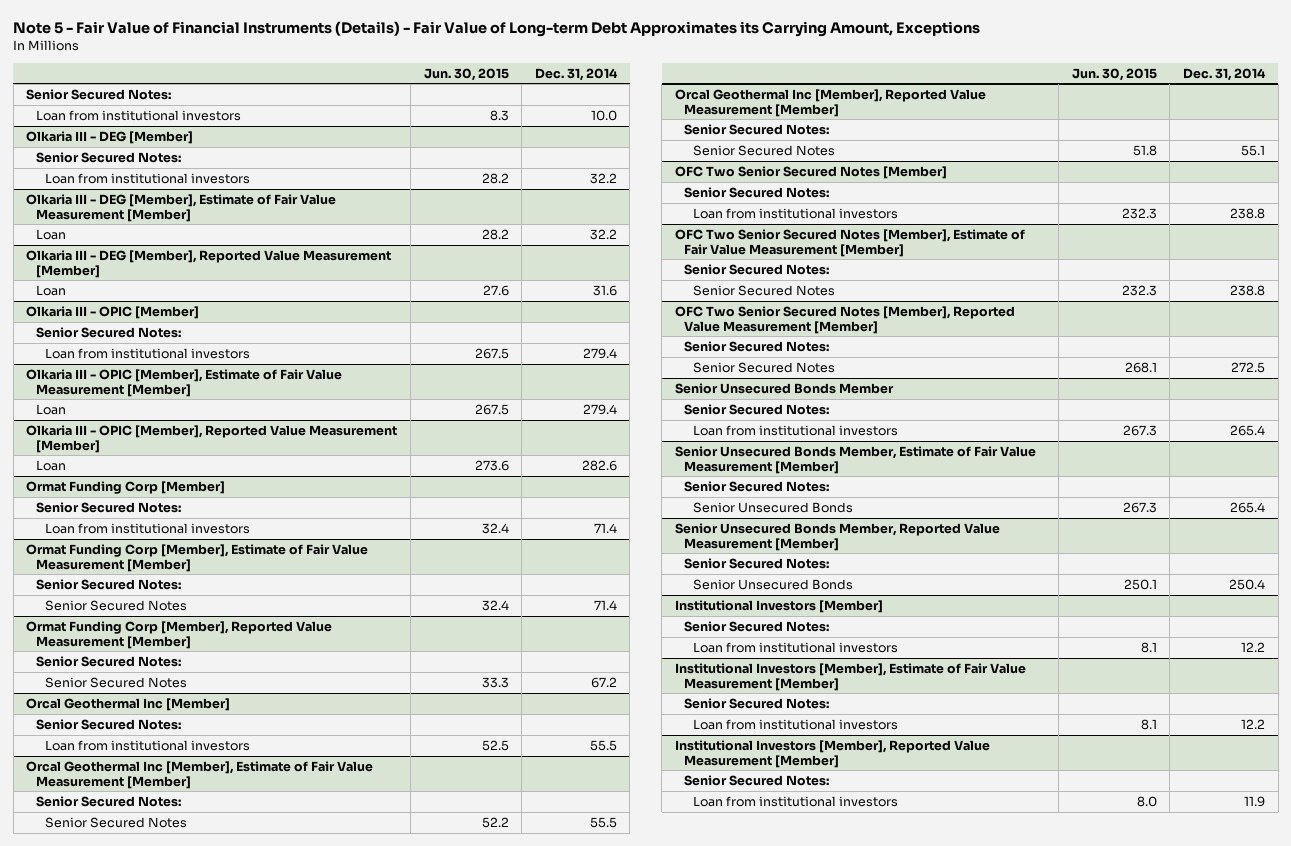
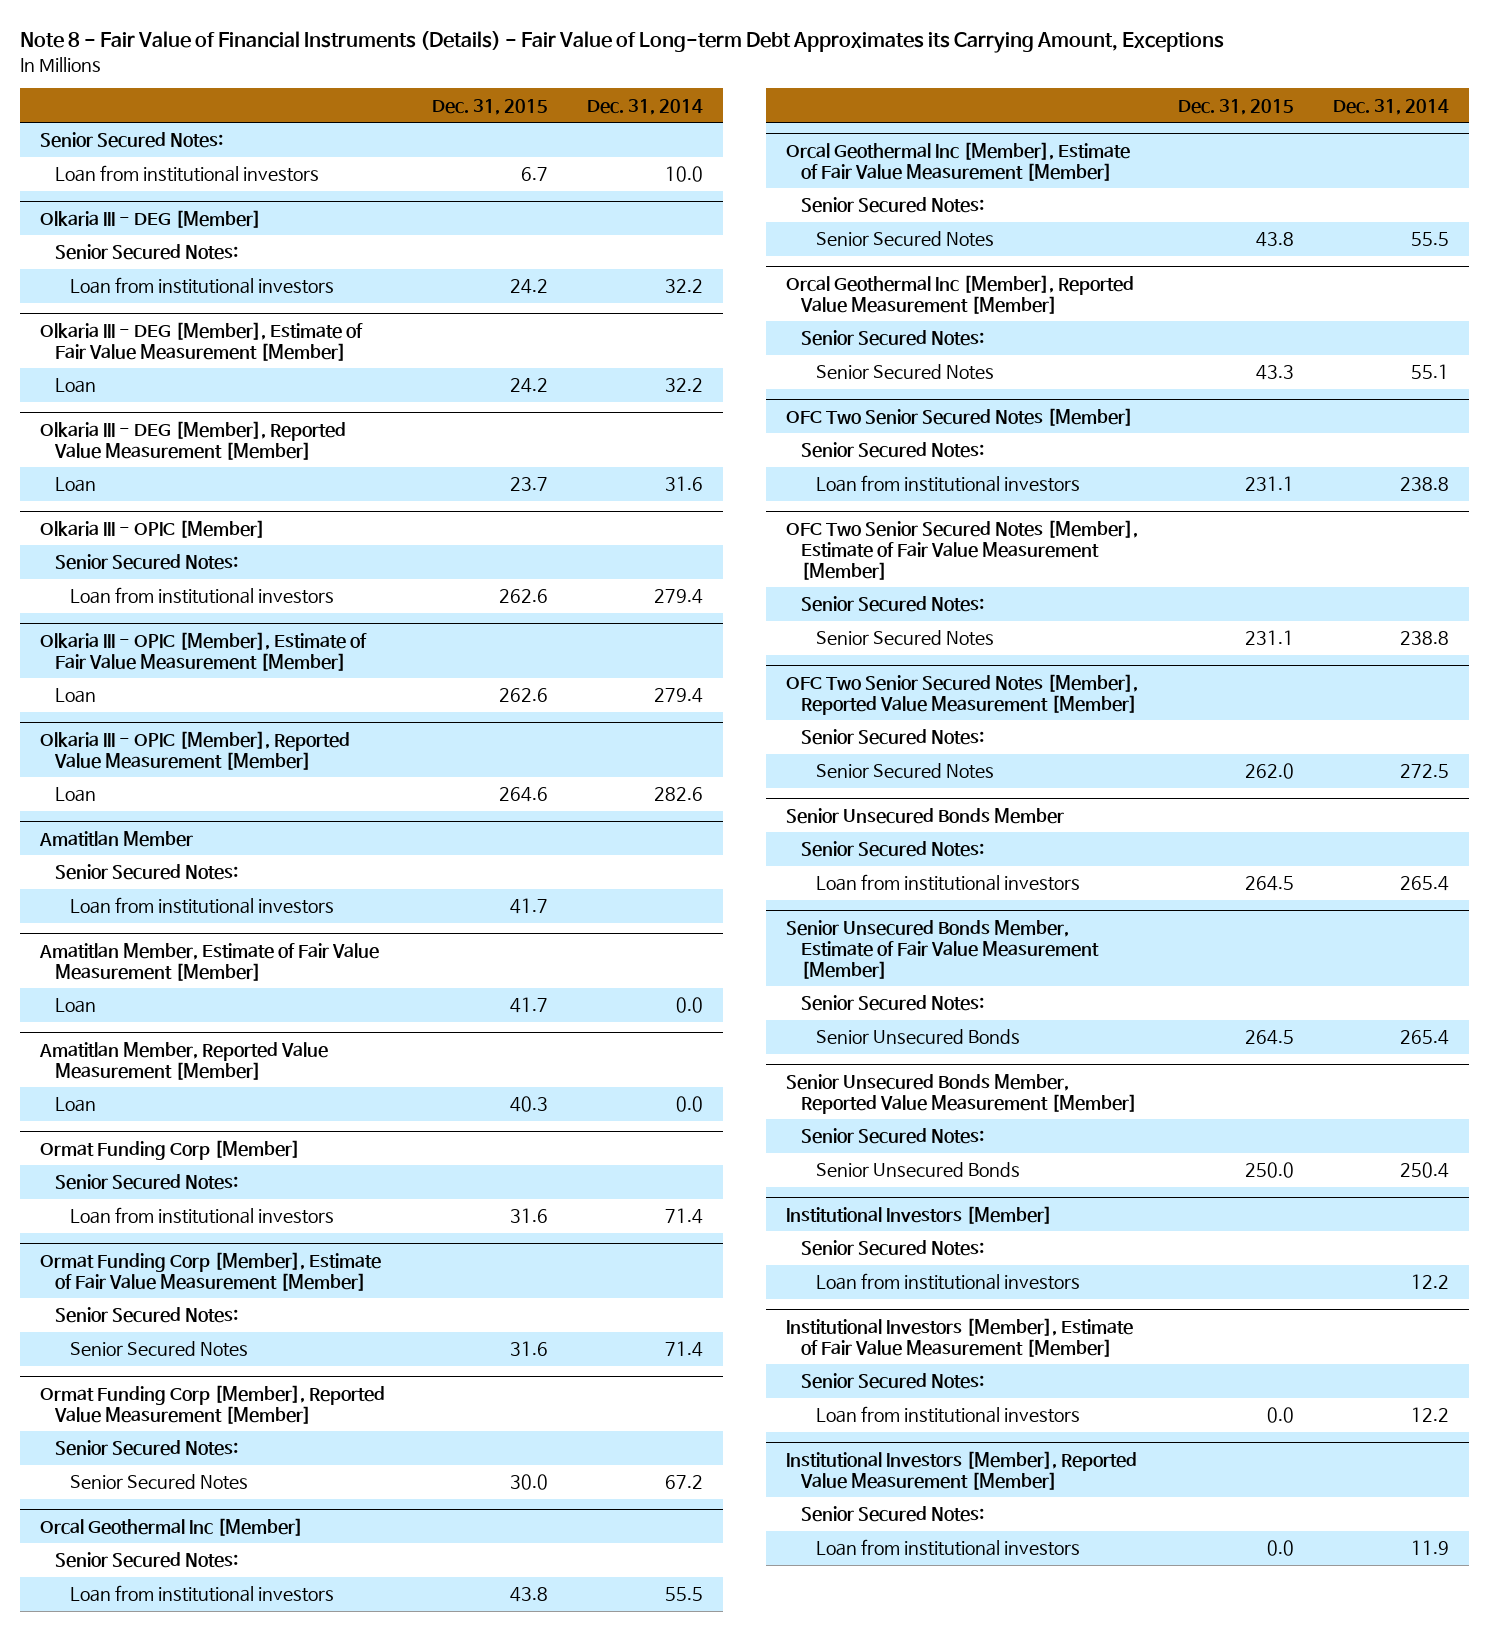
[13,20,981,37] Note 5 - Fair Value of Financial Instruments (Details) - Fair Value of Long-term Debt Approximates its Carrying Amount, Exceptions -> [20,31,1225,54] Note 8 - Fair Value of Financial Instruments (Details) - Fair Value of Long-term Debt Approximates its Carrying Amount, Exceptions
[423,67,509,81] Jun. 30, 2015 -> none
none -> [431,98,548,115] Dec. 31, 2015
none -> [39,830,194,847] Amatitlan Member
none -> [54,864,238,881] Senior Secured Notes:
none -> [69,897,334,915] Loan from institutional investors
none -> [39,942,380,981] Amatitlan Member, Estimate of Fair Value Measurement [Member]
none -> [54,998,96,1014] Loan
none -> [39,1041,329,1080] Amatitlan Member, Reported Value Measurement [Member]
none -> [54,1097,96,1113] Loan

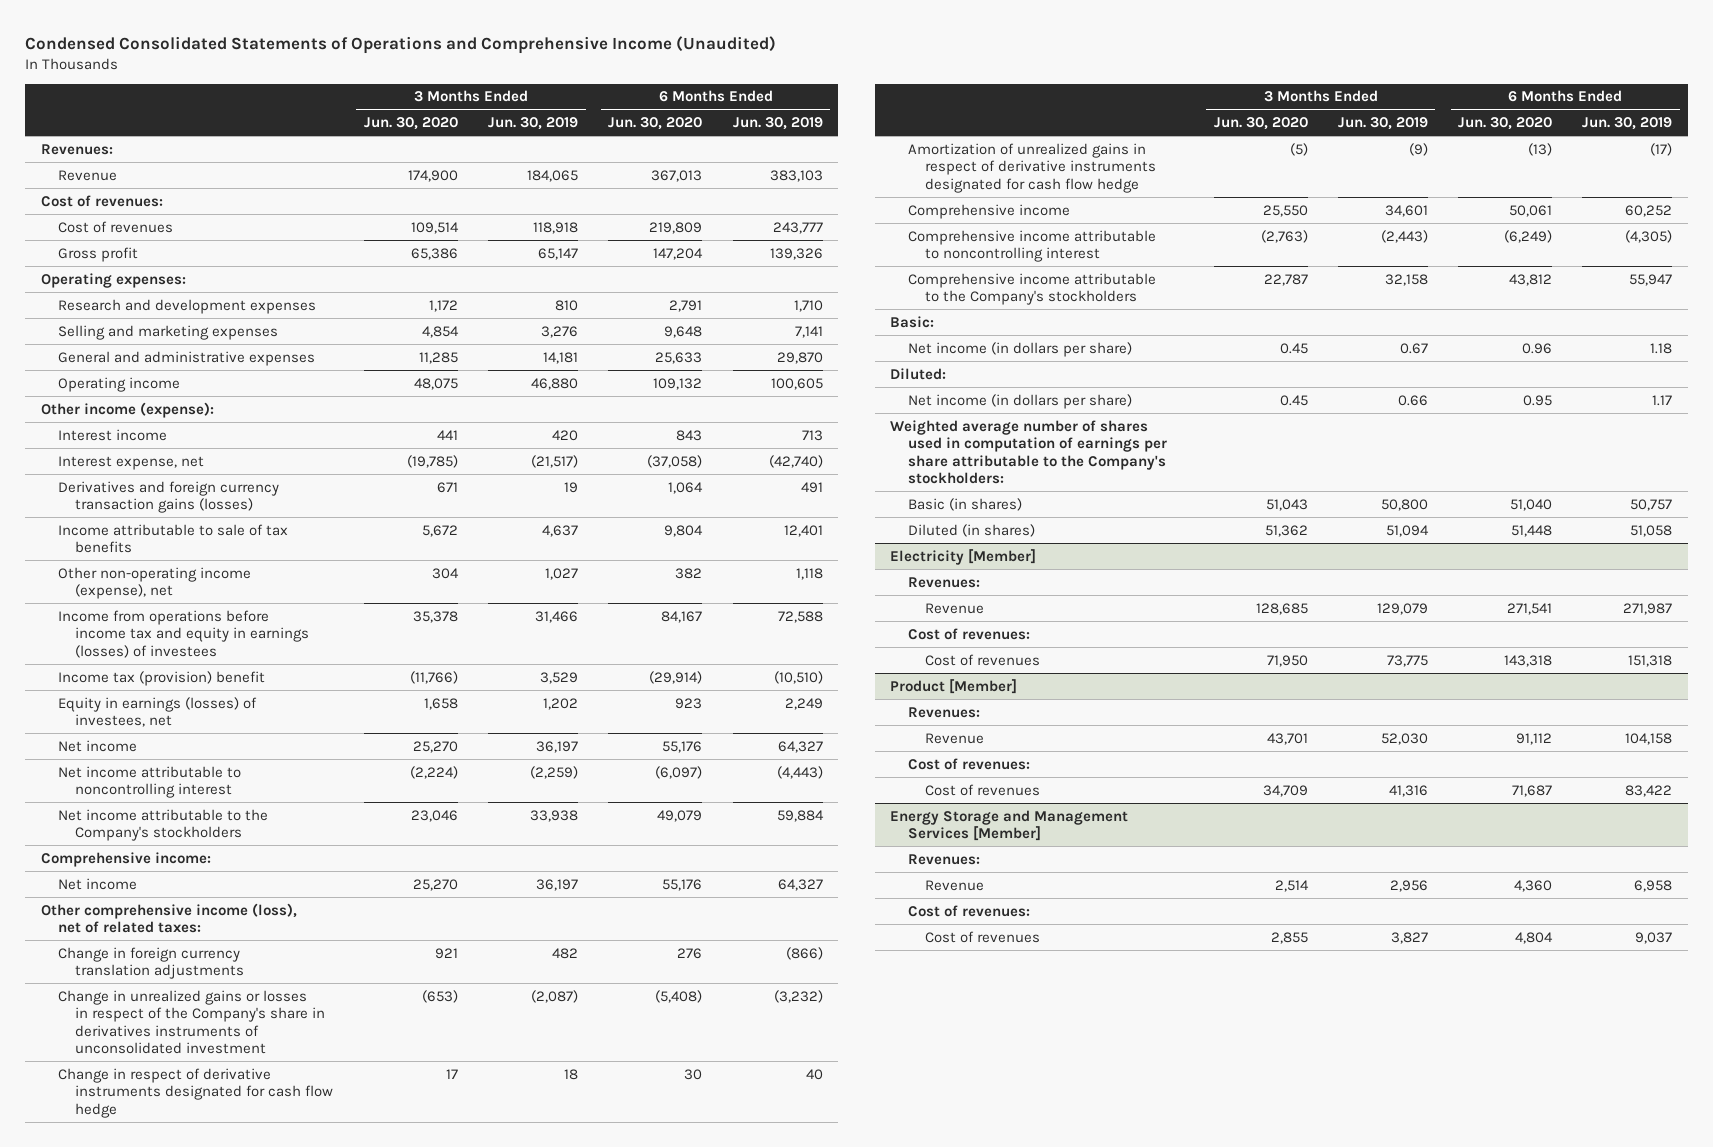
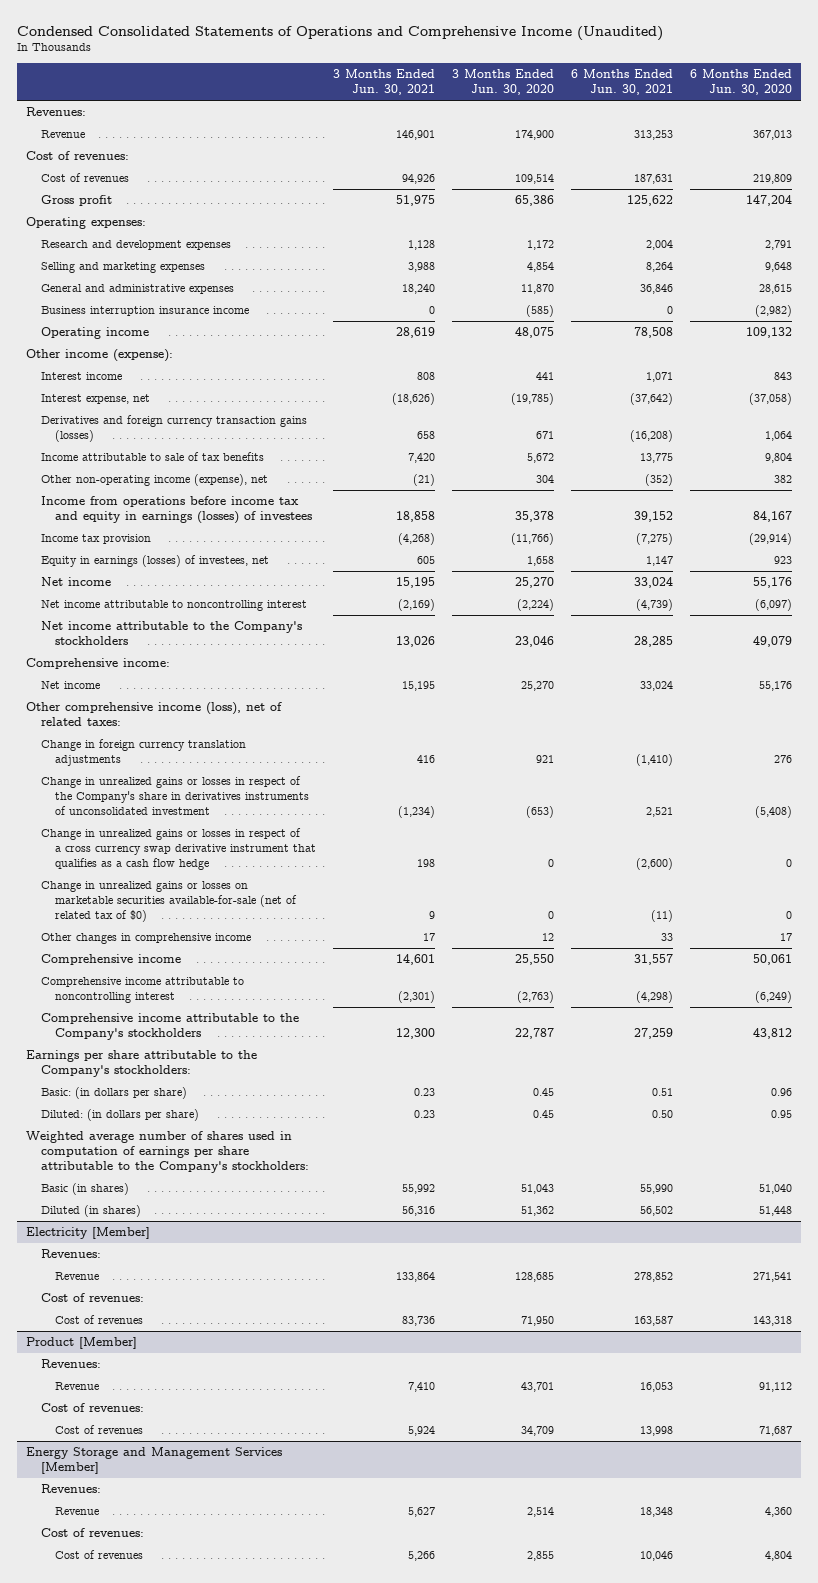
[488,117,579,131] Jun. 30, 2019 -> none
[732,117,823,131] Jun. 30, 2019 -> none
none -> [333,69,436,96] 3 Months Ended Jun. 30, 2021
none -> [571,69,674,96] 6 Months Ended Jun. 30, 2021
[418,351,458,364] 11,285 -> [521,284,555,295] 11,870
[655,351,703,364] 25,633 -> [759,284,793,295] 28,615
none -> [40,306,249,317] Business interruption insurance income
[58,670,266,686] Income tax (provision) benefit -> [40,534,151,545] Income tax provision
[58,1067,334,1118] Change in respect of derivative instruments designated for cash flow hedge -> none
[907,142,1157,193] Amortization of unrealized gains in respect of derivative instruments designated for cash flow hedge -> none
none -> [40,828,317,870] Change in unrealized gains or losses in respect of a cross currency swap derivative instrument that qualifies as a cash flow hedge
none -> [40,881,298,922] Change in unrealized gains or losses on marketable securities available-for-sale (net of related tax of $0)
none -> [40,933,251,945] Other changes in comprehensive income
[890,315,935,328] Basic: -> none
[890,367,947,380] Diluted: -> none
none -> [25,1050,257,1077] Earnings per share attributable to the Company's stockholders:
[907,341,1132,357] Net income (in dollars per share) -> [40,1087,187,1100] Basic: (in dollars per share)
[907,393,1132,409] Net income (in dollars per share) -> [40,1109,199,1122] Diluted: (in dollars per share)

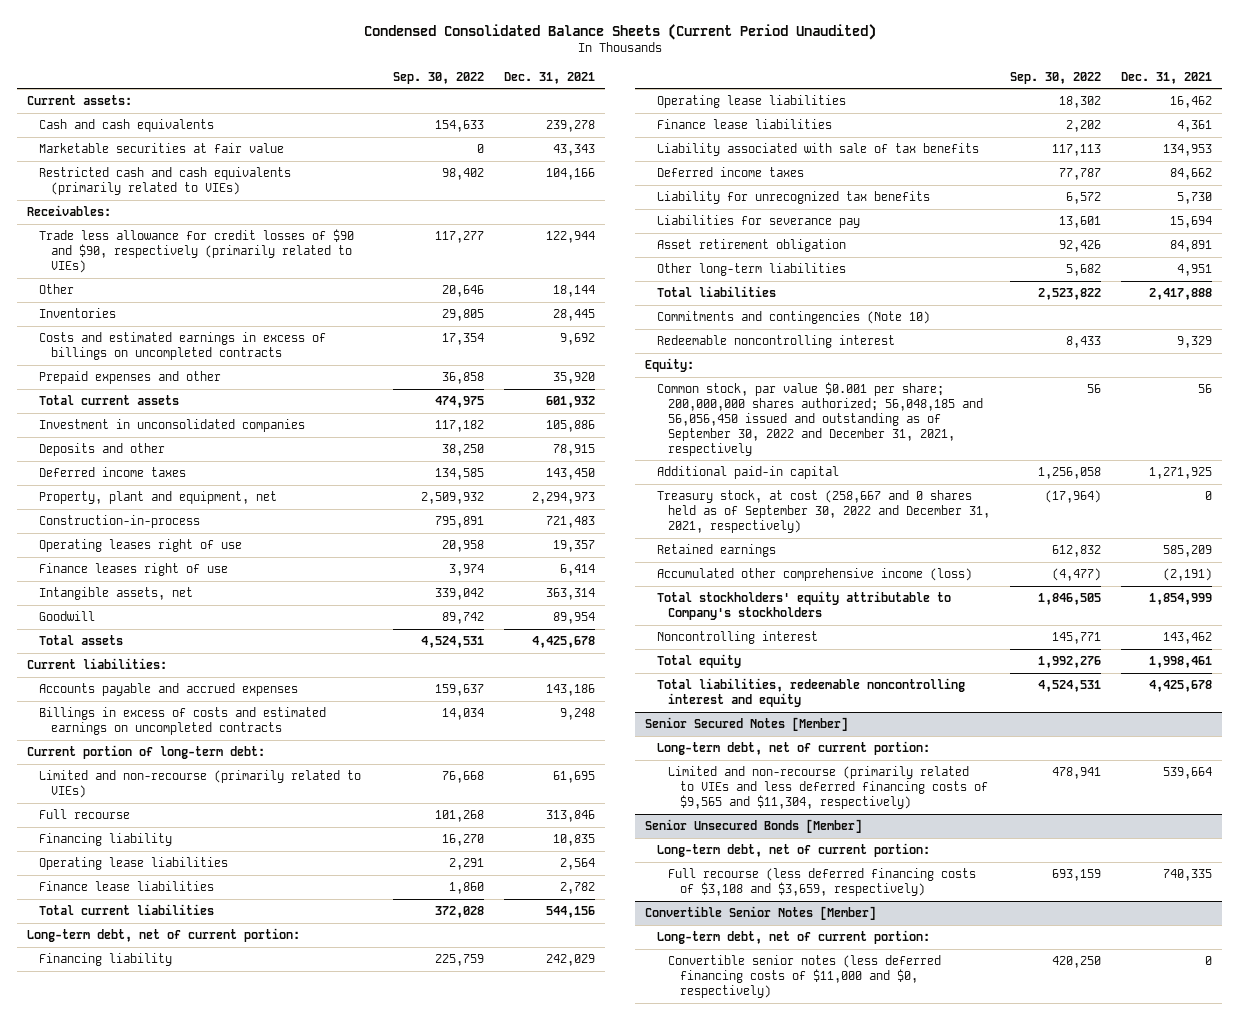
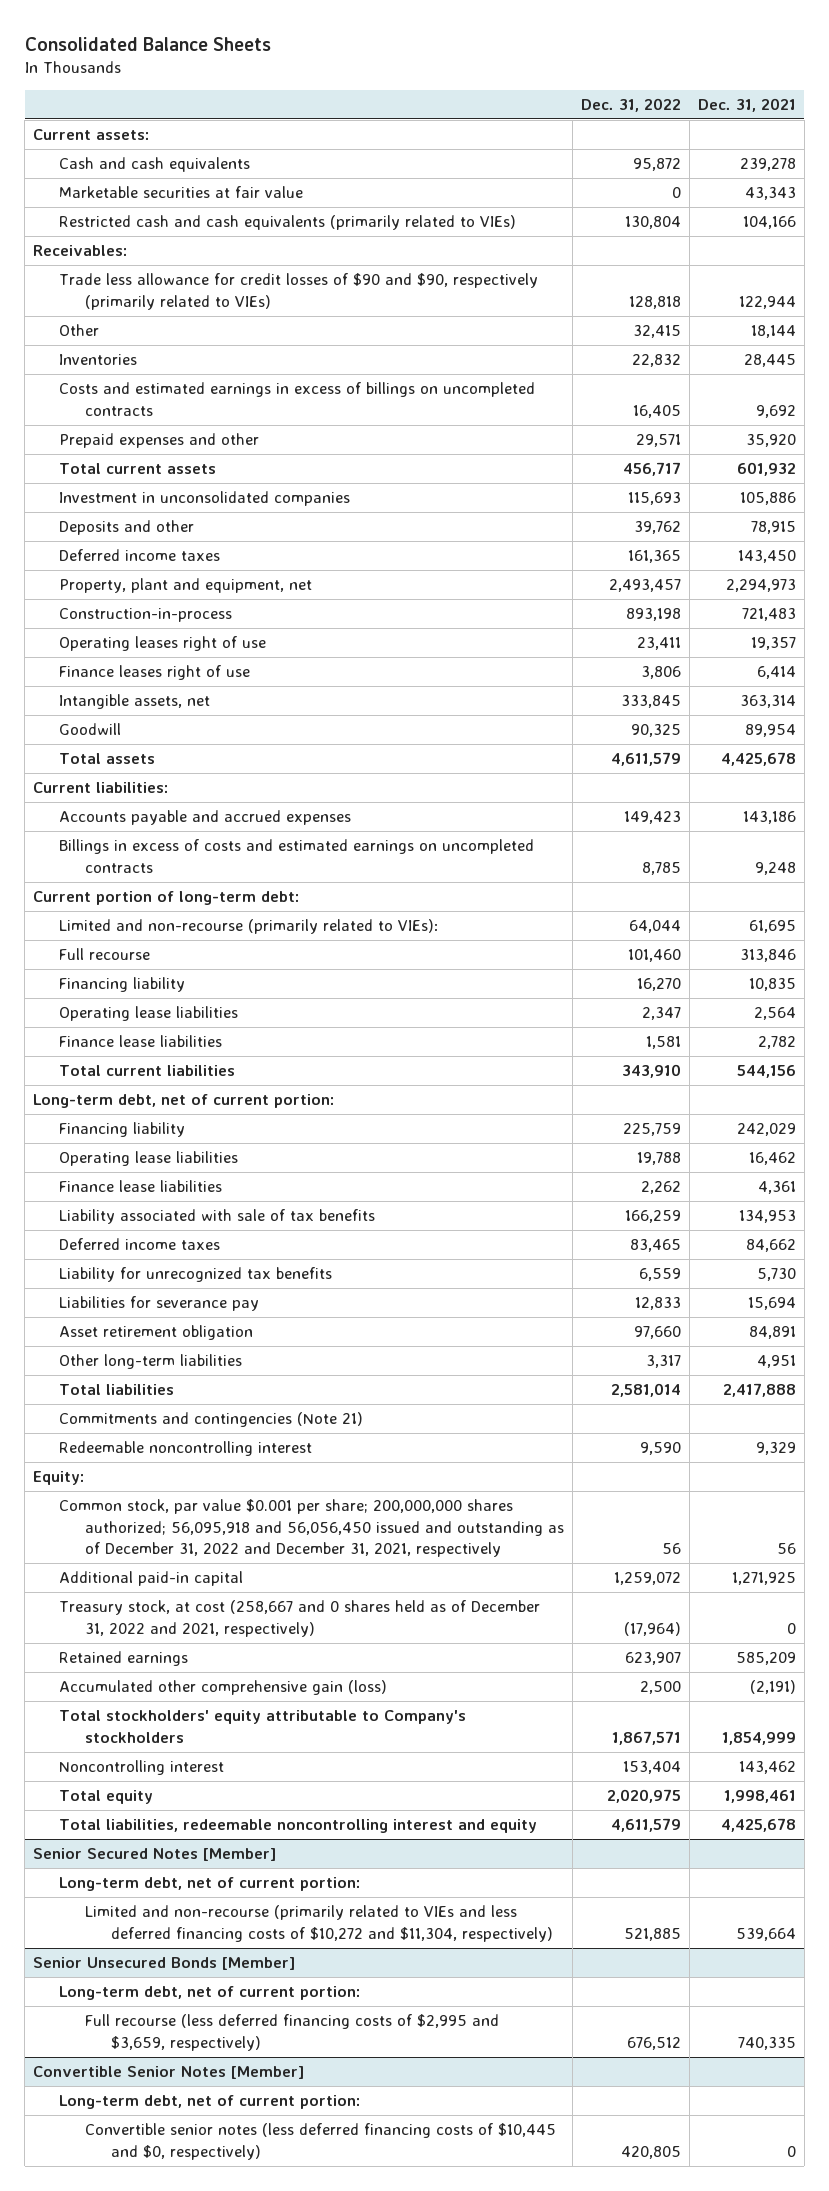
[363,24,876,41] Condensed Consolidated Balance Sheets (Current Period Unaudited) -> [24,36,271,51] Consolidated Balance Sheets
[392,71,484,84] Sep. 30, 2022 -> none
none -> [581,97,682,112] Dec. 31, 2022
[39,770,362,799] Limited and non-recourse (primarily related to VIEs) -> [59,919,439,935] Limited and non-recourse (primarily related to VIEs):
[656,311,930,325] Commitments and contingencies (Note 10) -> [59,1412,364,1428] Commitments and contingencies (Note 21)
[656,382,984,456] Common stock, par value $0.001 per share; 200,000,000 shares authorized; 56,048,185 and 56,056,450 issued and outstanding as of September 30, 2022 and December 31, 2021, respectively -> [59,1499,565,1557] Common stock, par value $0.001 per share; 200,000,000 shares authorized; 56,095,918 and 56,056,450 issued and outstanding as of December 31, 2022 and December 31, 2021, respectively
[656,490,991,533] Treasury stock, at cost (258,667 and 0 shares held as of September 30, 2022 and December 31, 2021, respectively) -> [59,1600,541,1637] Treasury stock, at cost (258,667 and 0 shares held as of December 31, 2022 and 2021, respectively)
[656,568,972,582] Accumulated other comprehensive income (loss) -> [59,1680,388,1696] Accumulated other comprehensive gain (loss)
[668,766,989,809] Limited and non-recourse (primarily related to VIEs and less deferred financing costs of $9,565 and $11,304, respectively) -> [85,1905,554,1942] Limited and non-recourse (primarily related to VIEs and less deferred financing costs of $10,272 and $11,304, respectively)
[668,868,977,897] Full recourse (less deferred financing costs of $3,108 and $3,659, respectively) -> [85,2014,500,2051] Full recourse (less deferred financing costs of $2,995 and $3,659, respectively)
[668,955,942,998] Convertible senior notes (less deferred financing costs of $11,000 and $0, respectively) -> [85,2123,557,2160] Convertible senior notes (less deferred financing costs of $10,445 and $0, respectively)

